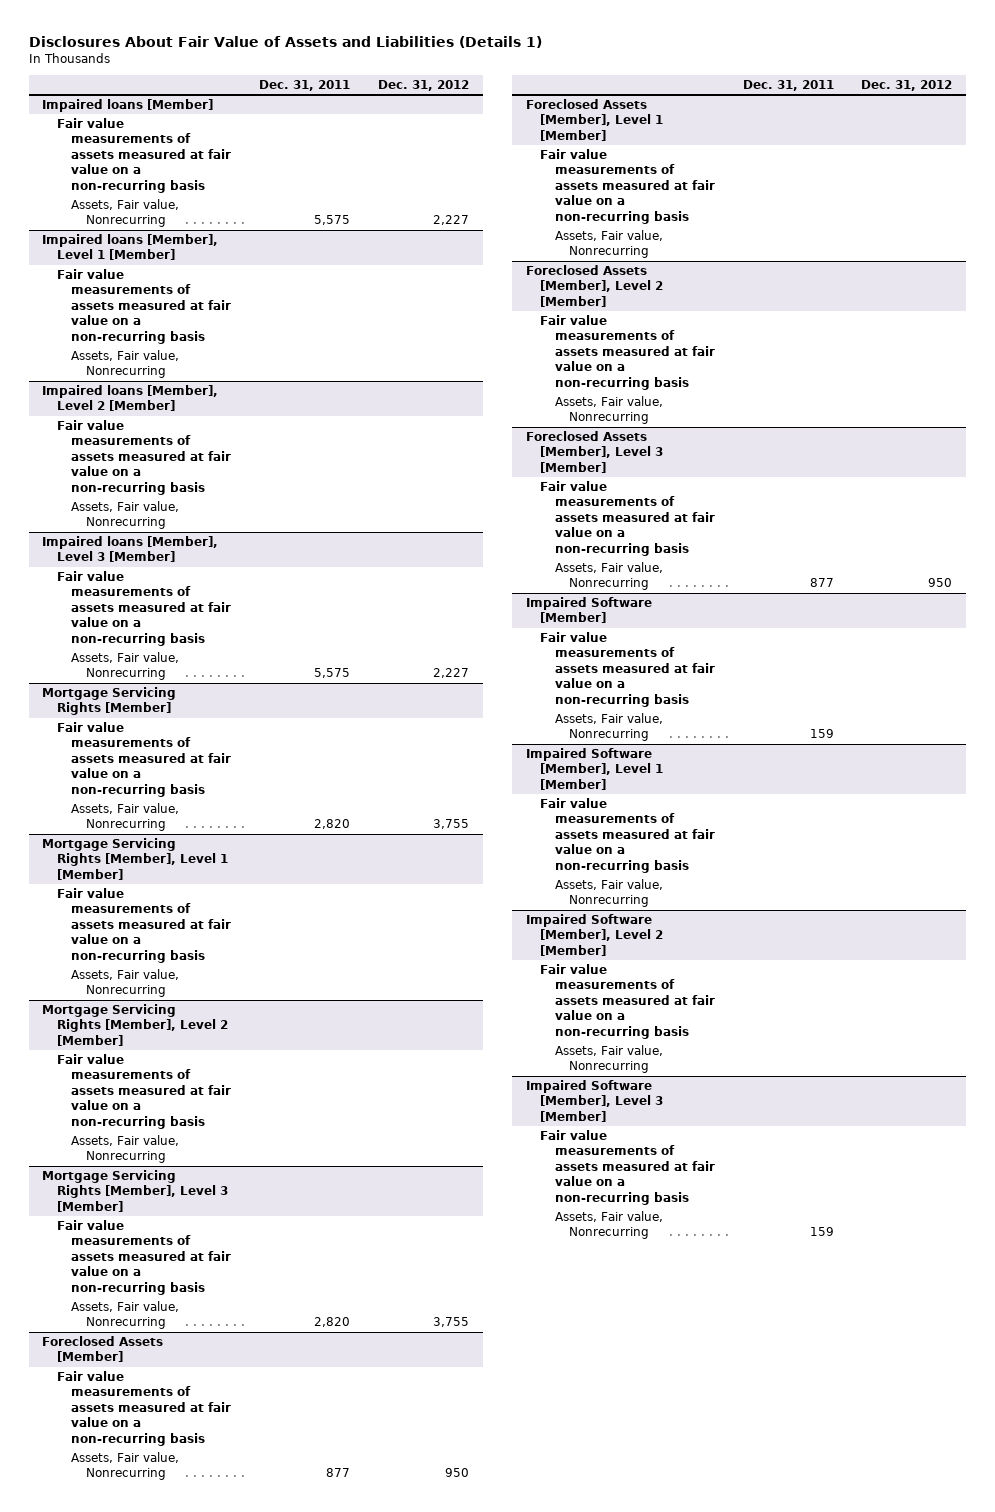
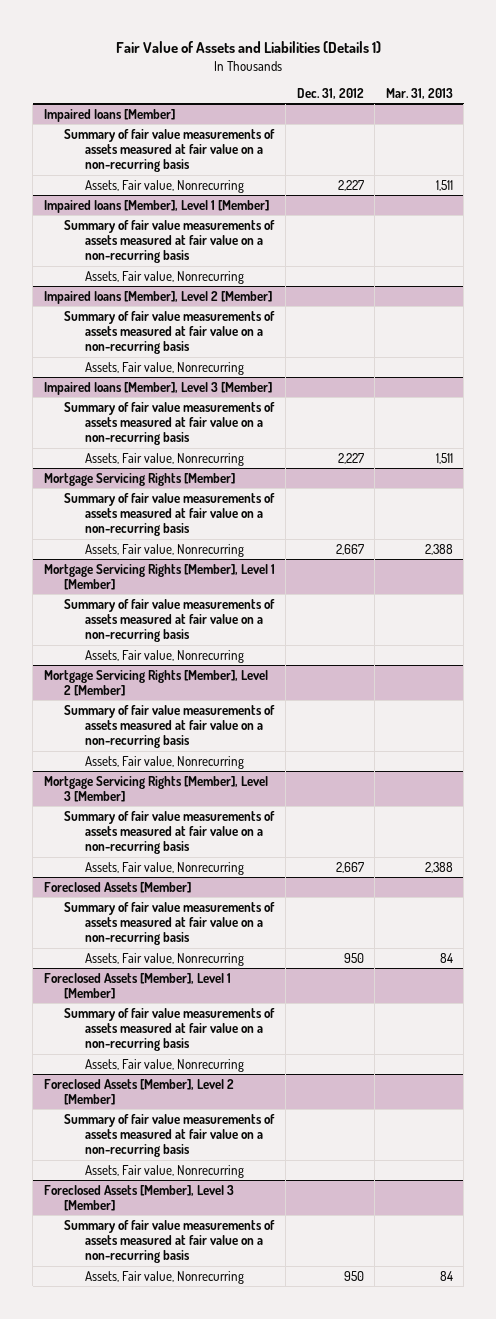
[28,35,542,48] Disclosures About Fair Value of Assets and Liabilities (Details 1) -> [116,41,382,54] Fair Value of Assets and Liabilities (Details 1)
[258,79,350,91] Dec. 31, 2011 -> none
none -> [385,88,453,100] Mar. 31, 2013
[56,117,232,193] Fair value measurements of assets measured at fair value on a non-recurring basis -> [64,128,276,173] Summary of fair value measurements of assets measured at fair value on a non-recurring basis
[56,268,232,344] Fair value measurements of assets measured at fair value on a non-recurring basis -> [64,219,276,264] Summary of fair value measurements of assets measured at fair value on a non-recurring basis
[56,419,232,495] Fair value measurements of assets measured at fair value on a non-recurring basis -> [64,310,276,355] Summary of fair value measurements of assets measured at fair value on a non-recurring basis
[56,570,232,646] Fair value measurements of assets measured at fair value on a non-recurring basis -> [64,401,276,446] Summary of fair value measurements of assets measured at fair value on a non-recurring basis
[56,721,232,797] Fair value measurements of assets measured at fair value on a non-recurring basis -> [64,492,276,537] Summary of fair value measurements of assets measured at fair value on a non-recurring basis
[432,819,469,830] 3,755 -> [335,543,364,555] 2,667
[56,887,232,963] Fair value measurements of assets measured at fair value on a non-recurring basis -> [64,598,276,643] Summary of fair value measurements of assets measured at fair value on a non-recurring basis
[56,1053,232,1129] Fair value measurements of assets measured at fair value on a non-recurring basis -> [64,704,276,749] Summary of fair value measurements of assets measured at fair value on a non-recurring basis
[56,1219,232,1295] Fair value measurements of assets measured at fair value on a non-recurring basis -> [64,810,276,855] Summary of fair value measurements of assets measured at fair value on a non-recurring basis
[432,1317,469,1328] 3,755 -> [335,861,364,873] 2,667
[56,1370,232,1446] Fair value measurements of assets measured at fair value on a non-recurring basis -> [64,901,276,946] Summary of fair value measurements of assets measured at fair value on a non-recurring basis
[540,148,715,224] Fair value measurements of assets measured at fair value on a non-recurring basis -> [64,1007,276,1052] Summary of fair value measurements of assets measured at fair value on a non-recurring basis
[540,314,715,390] Fair value measurements of assets measured at fair value on a non-recurring basis -> [64,1113,276,1158] Summary of fair value measurements of assets measured at fair value on a non-recurring basis
[540,480,715,556] Fair value measurements of assets measured at fair value on a non-recurring basis -> [64,1219,276,1264] Summary of fair value measurements of assets measured at fair value on a non-recurring basis
[526,596,653,624] Impaired Software [Member] -> none
[540,631,715,707] Fair value measurements of assets measured at fair value on a non-recurring basis -> none
[554,712,663,742] Assets, Fair value, Nonrecurring -> none
[526,747,664,790] Impaired Software [Member], Level 1 [Member] -> none
[540,797,715,873] Fair value measurements of assets measured at fair value on a non-recurring basis -> none
[554,878,663,908] Assets, Fair value, Nonrecurring -> none
[526,913,664,956] Impaired Software [Member], Level 2 [Member] -> none
[540,963,715,1039] Fair value measurements of assets measured at fair value on a non-recurring basis -> none
[554,1044,663,1074] Assets, Fair value, Nonrecurring -> none
[526,1079,664,1122] Impaired Software [Member], Level 3 [Member] -> none
[540,1129,715,1205] Fair value measurements of assets measured at fair value on a non-recurring basis -> none
[554,1210,663,1240] Assets, Fair value, Nonrecurring -> none

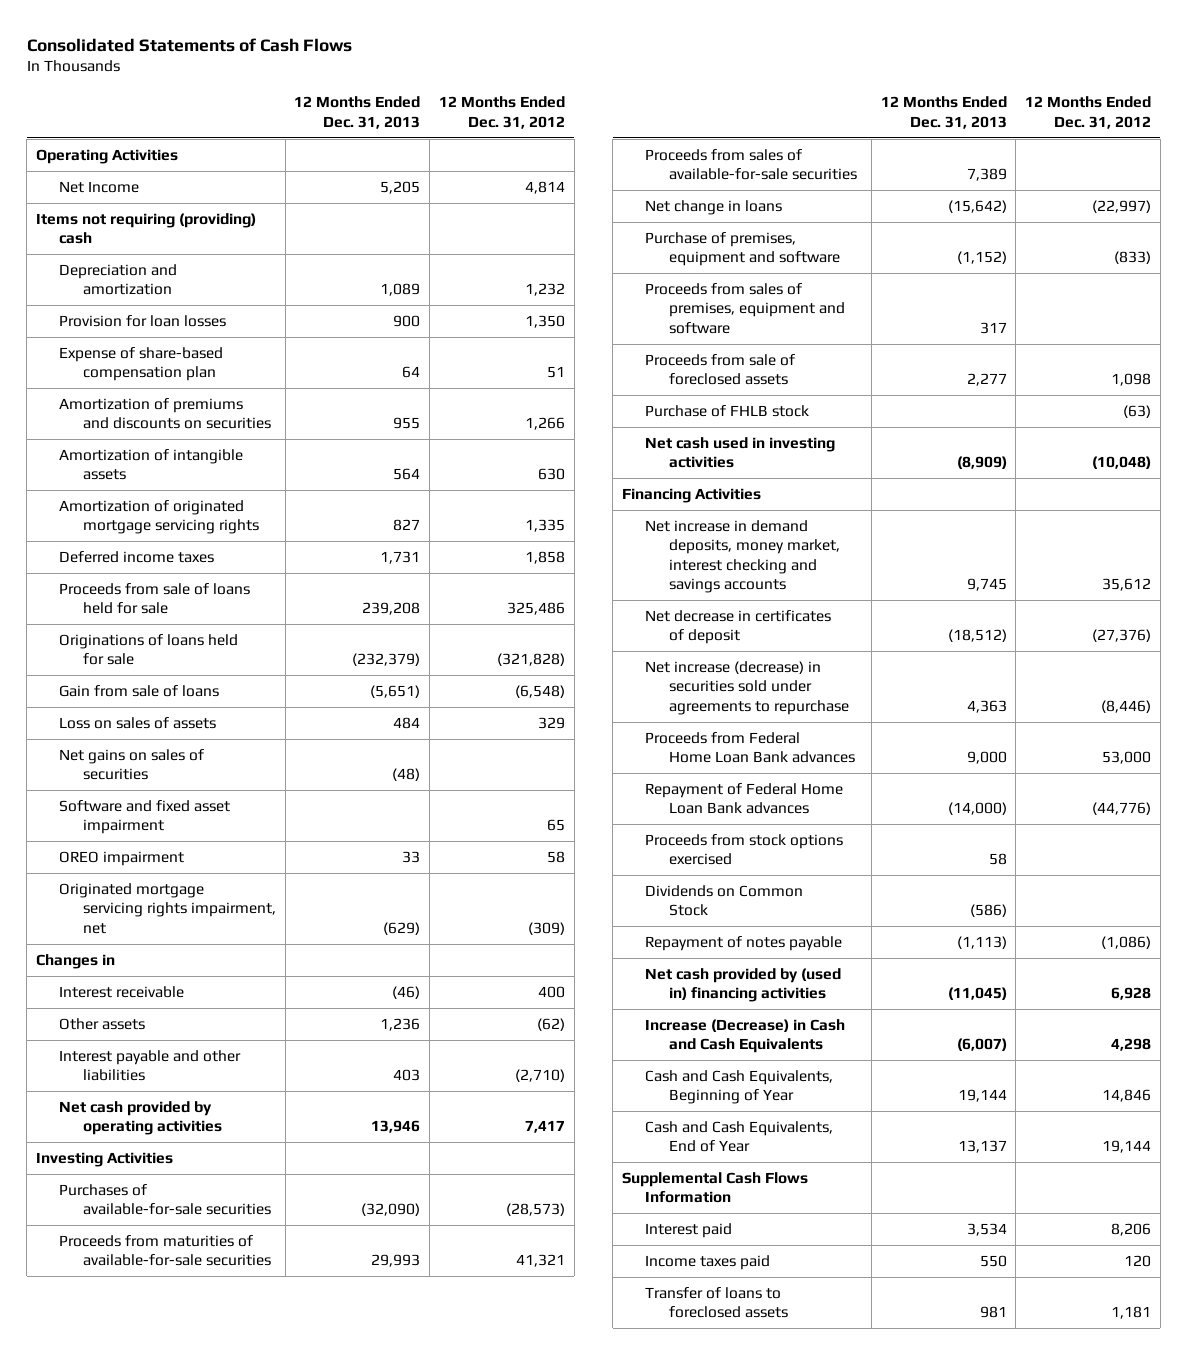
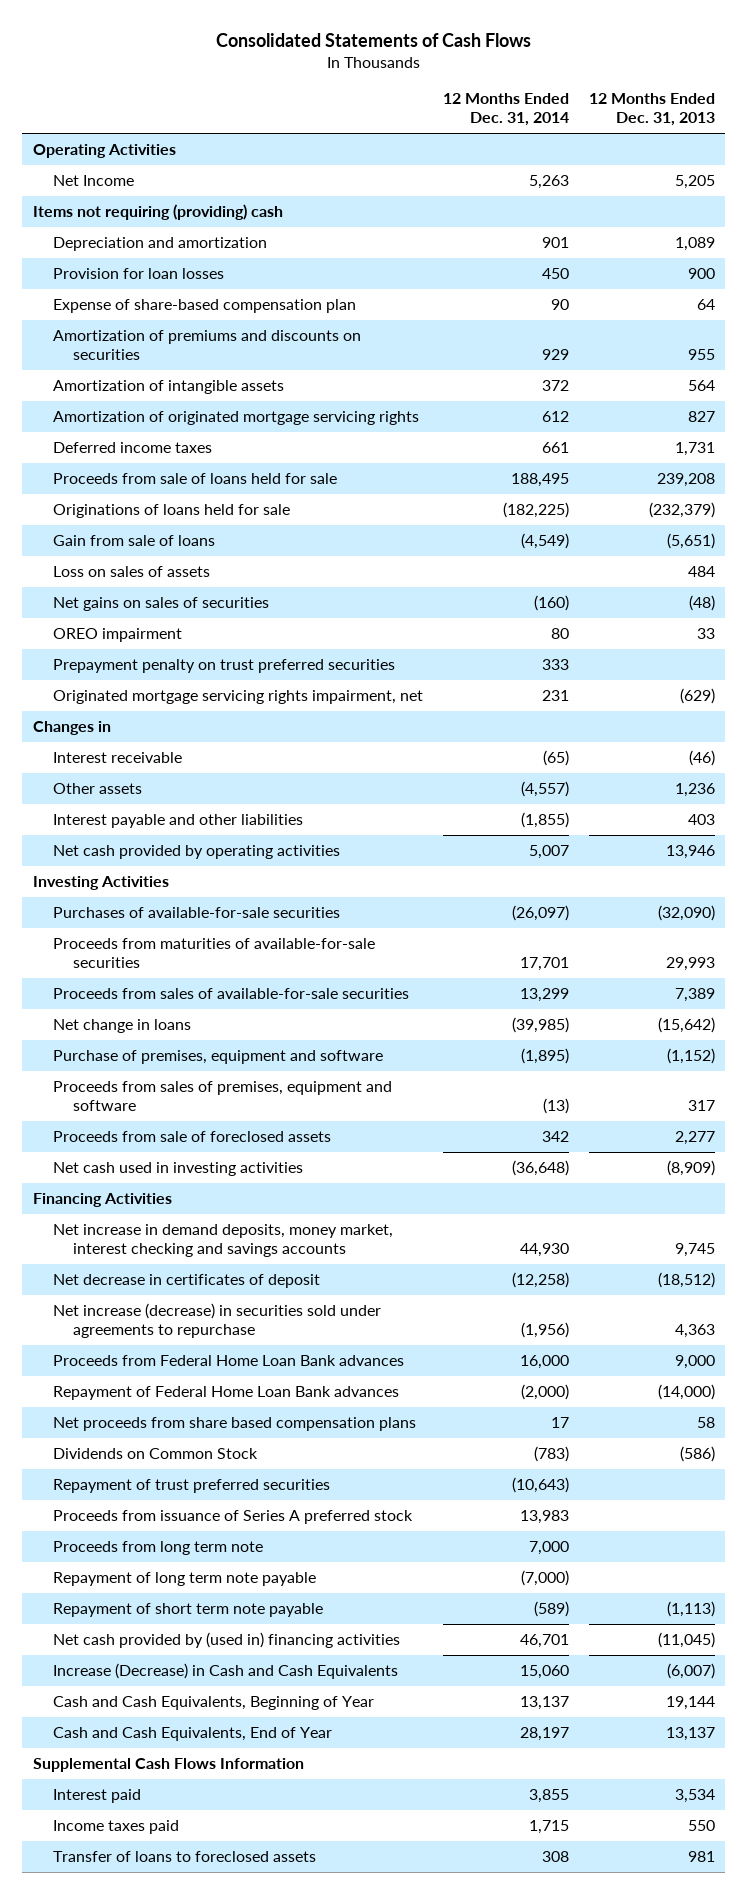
[439,96,566,129] 12 Months Ended Dec. 31, 2012 -> none
none -> [442,93,569,127] 12 Months Ended Dec. 31, 2014
[59,799,231,835] Software and fixed asset impairment -> none
none -> [52,658,395,673] Prepayment penalty on trust preferred securities
[645,404,810,417] Purchase of FHLB stock -> none
[645,833,844,866] Proceeds from stock options exercised -> none
none -> [52,1416,416,1431] Net proceeds from share based compensation plans
none -> [52,1478,330,1493] Repayment of trust preferred securities
none -> [52,1509,413,1524] Proceeds from issuance of Series A preferred stock
none -> [52,1540,263,1555] Proceeds from long term note
none -> [52,1571,316,1586] Repayment of long term note payable
[645,935,843,951] Repayment of notes payable -> [52,1602,323,1617] Repayment of short term note payable

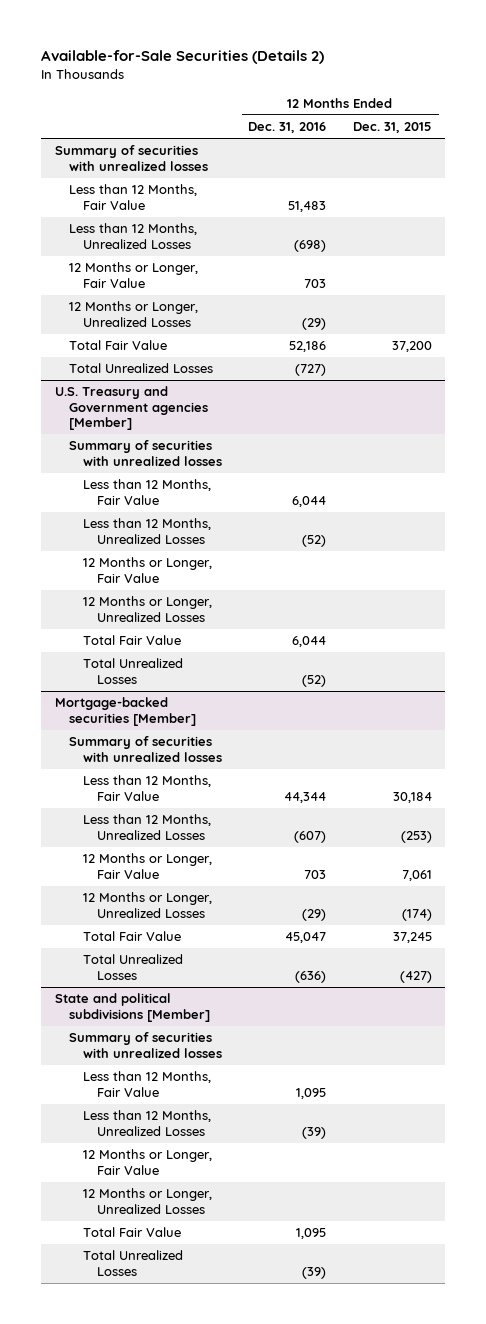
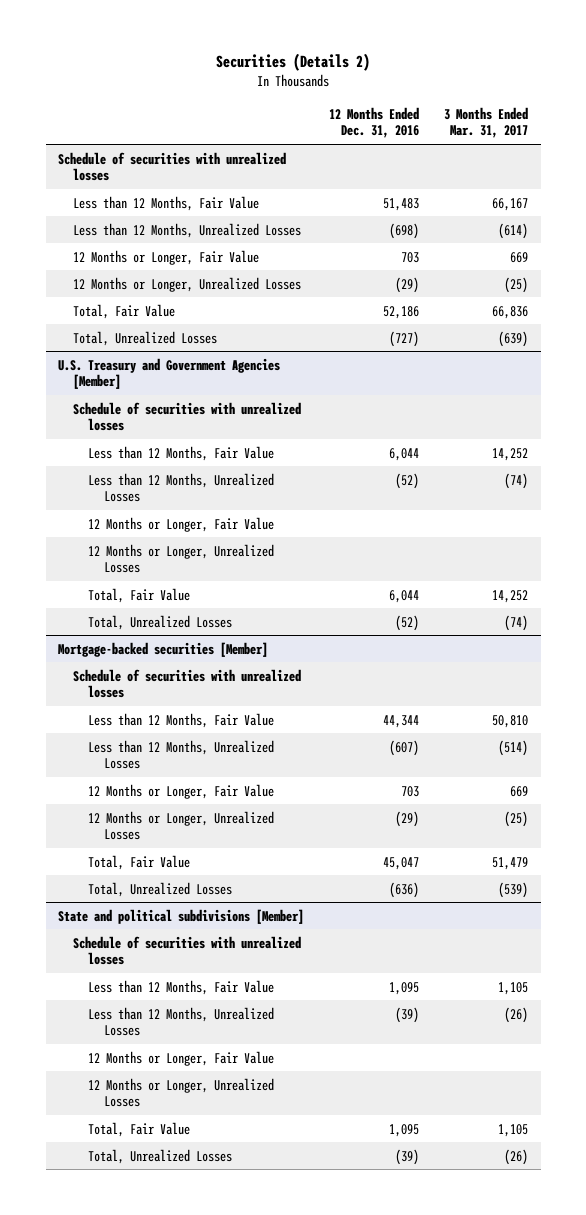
[41,50,325,65] Available-for-Sale Securities (Details 2) -> [216,53,371,72] Securities (Details 2)
[352,122,432,134] Dec. 31, 2015 -> none
none -> [444,106,529,139] 3 Months Ended Mar. 31, 2017
[54,145,208,171] Summary of securities with unrealized losses -> [58,151,287,182] Schedule of securities with unrealized losses
[68,340,167,351] Total Fair Value -> [73,303,176,319] Total, Fair Value
[68,363,213,374] Total Unrealized Losses -> [73,330,218,346] Total, Unrealized Losses
[54,386,208,431] U.S. Treasury and Government agencies [Member] -> [58,357,281,390] U.S. Treasury and Government Agencies [Member]
[68,440,222,466] Summary of securities with unrealized losses -> [73,401,302,432] Schedule of securities with unrealized losses
[82,635,181,646] Total Fair Value -> [88,587,191,603] Total, Fair Value
[82,658,183,684] Total Unrealized Losses -> [88,614,233,630] Total, Unrealized Losses
[68,736,222,762] Summary of securities with unrealized losses -> [73,668,302,699] Schedule of securities with unrealized losses
[82,931,181,942] Total Fair Value -> [88,854,191,870] Total, Fair Value
[82,954,183,980] Total Unrealized Losses -> [88,881,233,897] Total, Unrealized Losses
[68,1032,222,1058] Summary of securities with unrealized losses -> [73,935,302,966] Schedule of securities with unrealized losses
[82,1227,181,1238] Total Fair Value -> [88,1121,191,1137] Total, Fair Value
[82,1250,183,1276] Total Unrealized Losses -> [88,1148,233,1164] Total, Unrealized Losses

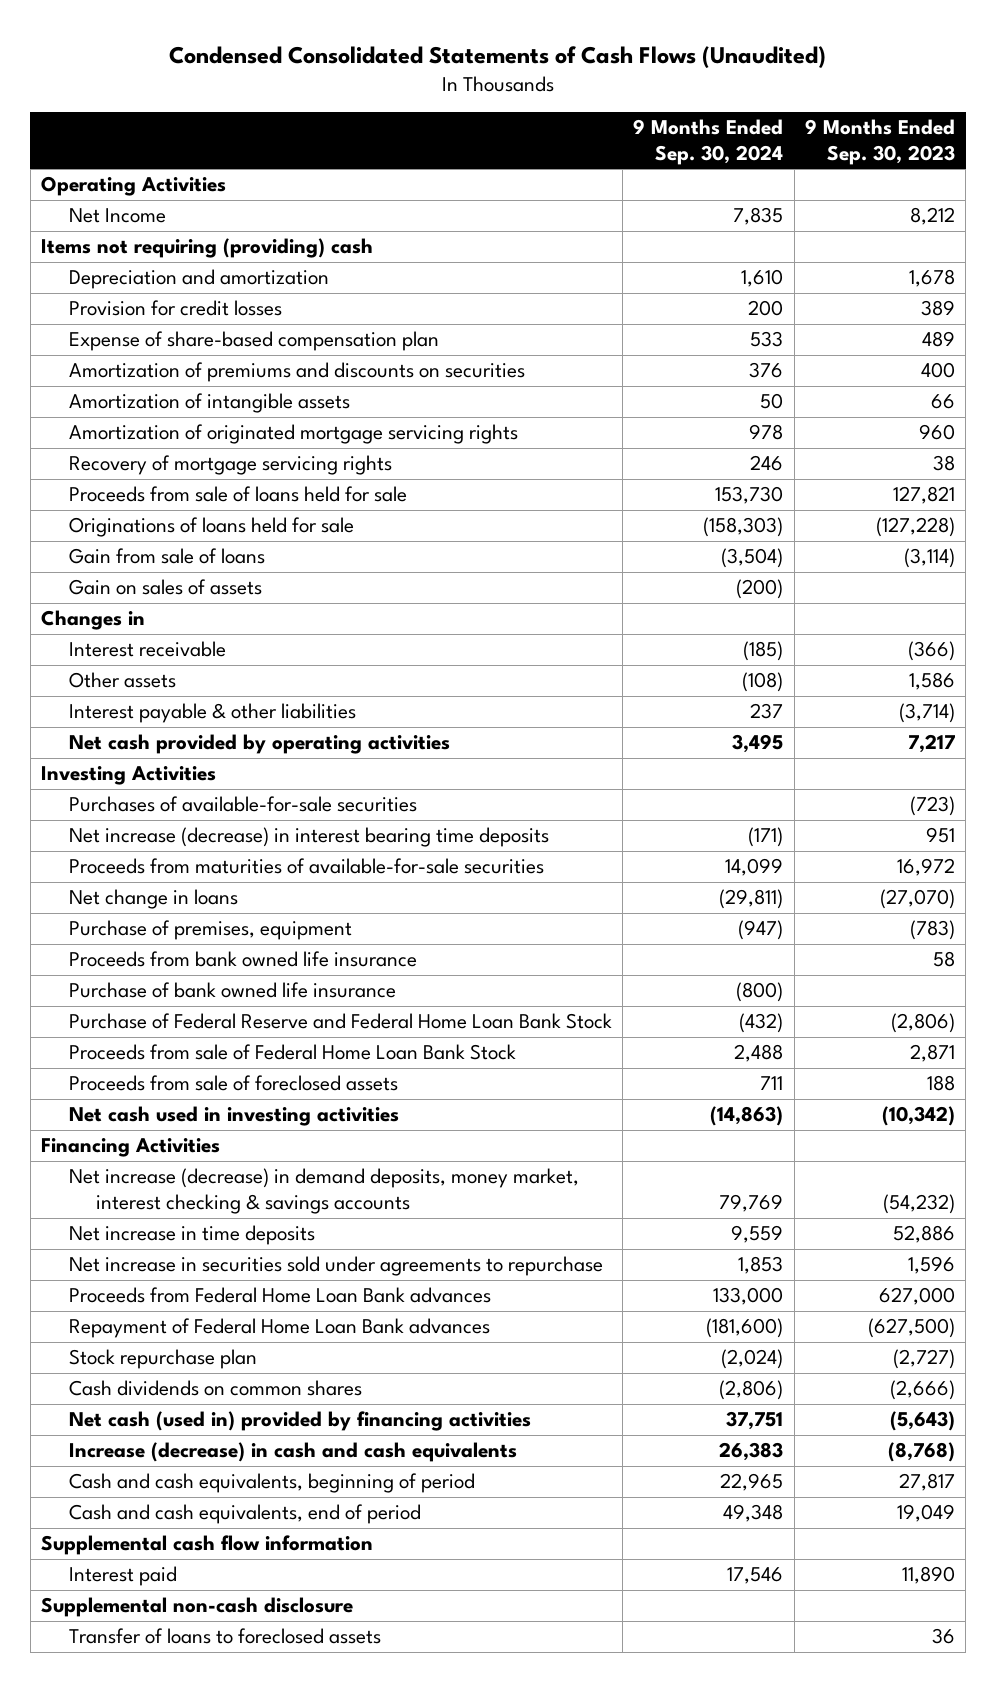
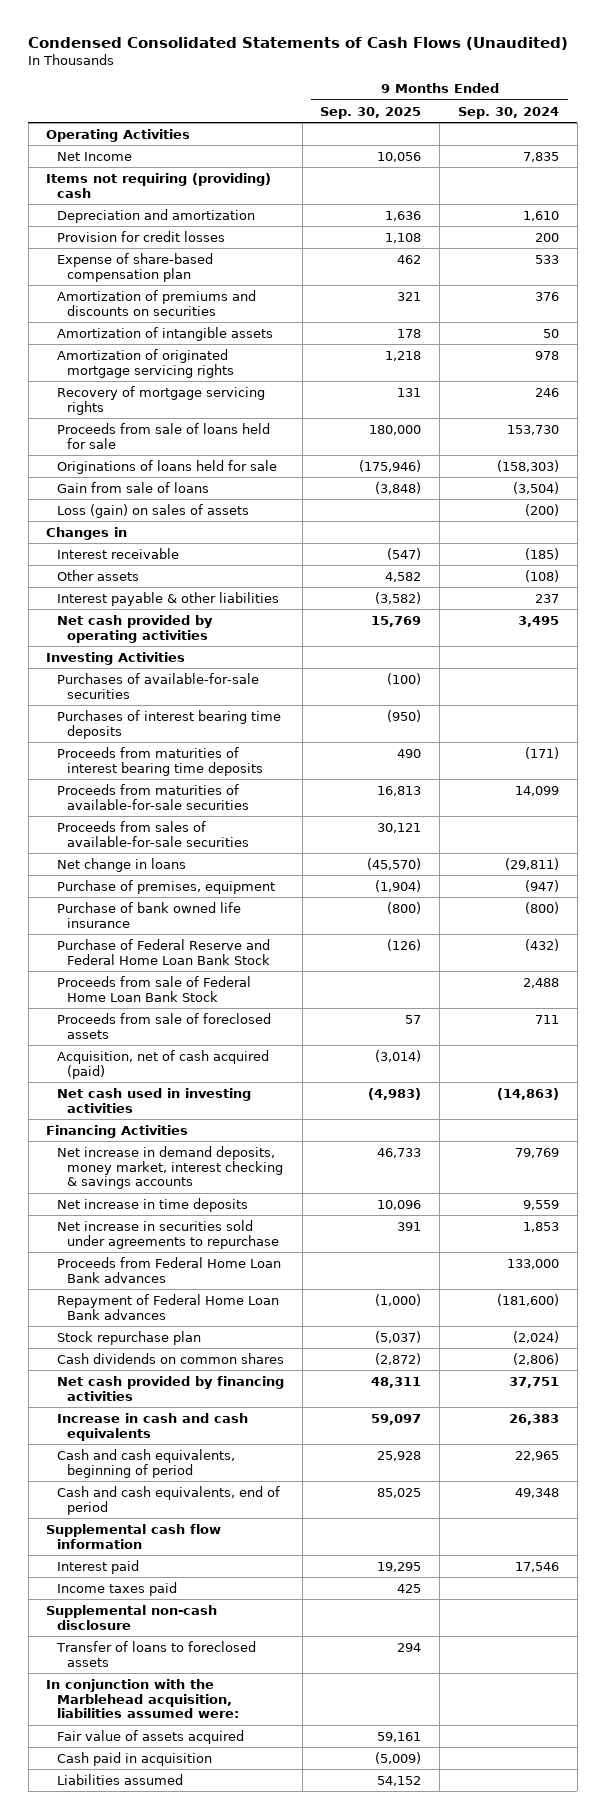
[804,119,955,165] 9 Months Ended Sep. 30, 2023 -> none
none -> [320,106,422,119] Sep. 30, 2025
[68,579,262,596] Gain on sales of assets -> [56,503,249,518] Loss (gain) on sales of assets
none -> [56,709,281,739] Purchases of interest bearing time deposits
[68,827,549,848] Net increase (decrease) in interest bearing time deposits -> [56,746,264,776] Proceeds from maturities of interest bearing time deposits
none -> [56,820,250,847] Proceeds from sales of available-for-sale securities
[68,951,417,968] Proceeds from bank owned life insurance -> none
none -> [56,1049,269,1079] Acquisition, net of cash acquired (paid)
[68,1168,579,1214] Net increase (decrease) in demand deposits, money market, interest checking & savings accounts -> [56,1145,284,1190] Net increase in demand deposits, money market, interest checking & savings accounts
[68,1411,531,1432] Net cash (used in) provided by financing activities -> [56,1375,284,1401] Net cash provided by financing activities
[68,1442,517,1463] Increase (decrease) in cash and cash equivalents -> [56,1412,248,1441] Increase in cash and cash equivalents
none -> [56,1581,177,1596] Income taxes paid
none -> [46,1678,239,1719] In conjunction with the Marblehead acquisition, liabilities assumed were:
none -> [56,1729,244,1744] Fair value of assets acquired
none -> [56,1751,212,1766] Cash paid in acquisition
none -> [56,1773,183,1785] Liabilities assumed

